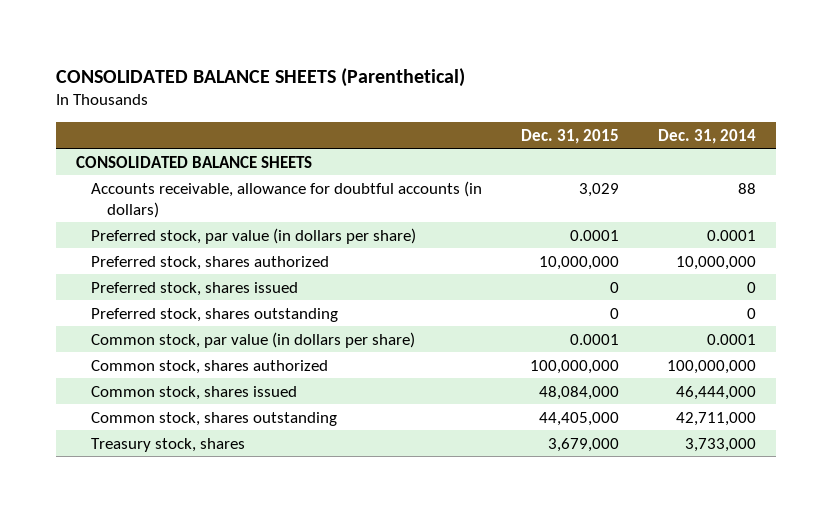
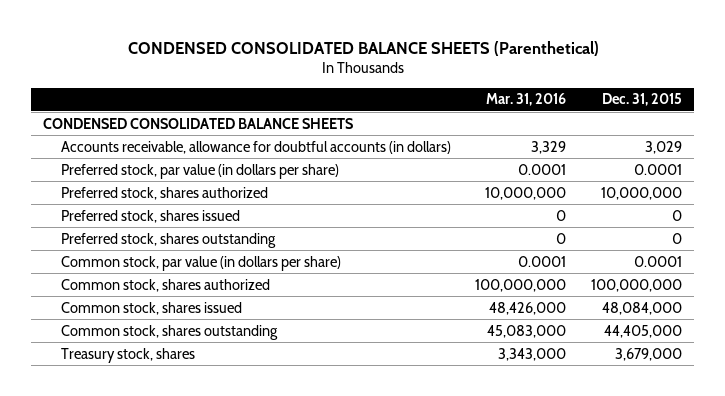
[56,67,466,87] CONSOLIDATED BALANCE SHEETS (Parenthetical) -> [127,40,599,56] CONDENSED CONSOLIDATED BALANCE SHEETS (Parenthetical)
[658,128,757,144] Dec. 31, 2014 -> none
none -> [486,93,567,107] Mar. 31, 2016
[75,155,312,168] CONSOLIDATED BALANCE SHEETS -> [43,117,354,129] CONDENSED CONSOLIDATED BALANCE SHEETS

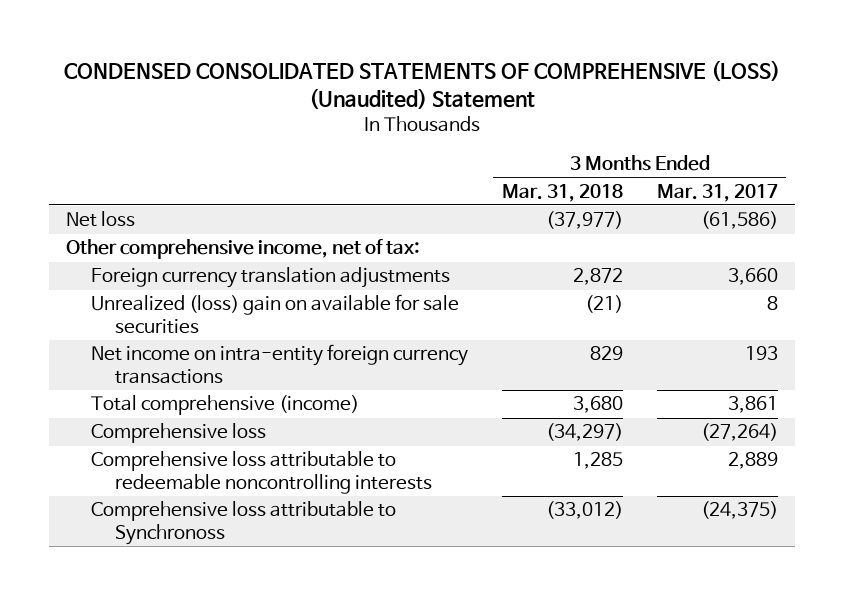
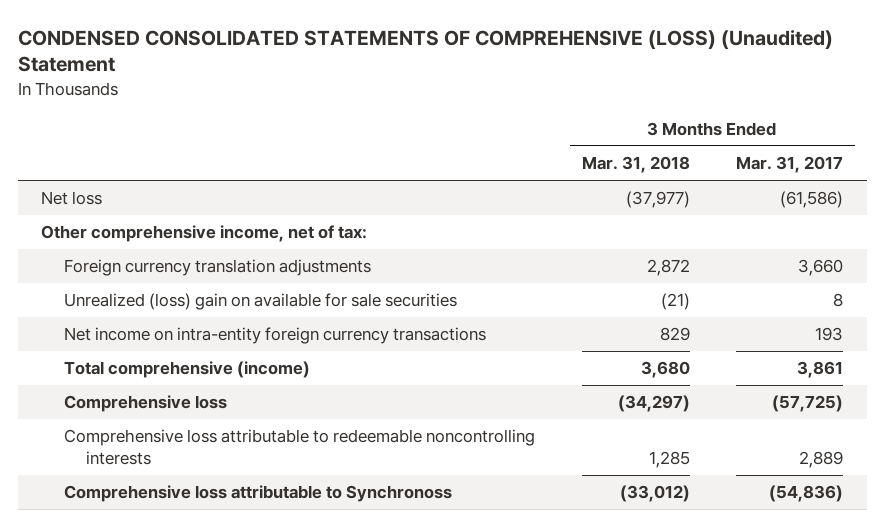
[700,423,778,442] (27,264) -> [772,395,844,413] (57,725)
[700,501,778,520] (24,375) -> [769,485,844,503] (54,836)

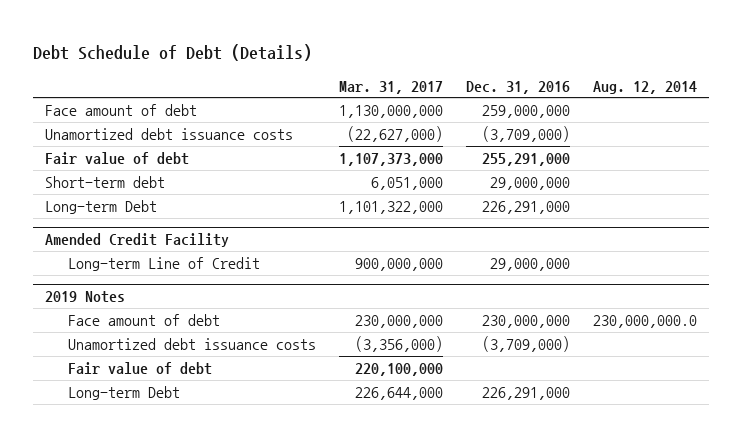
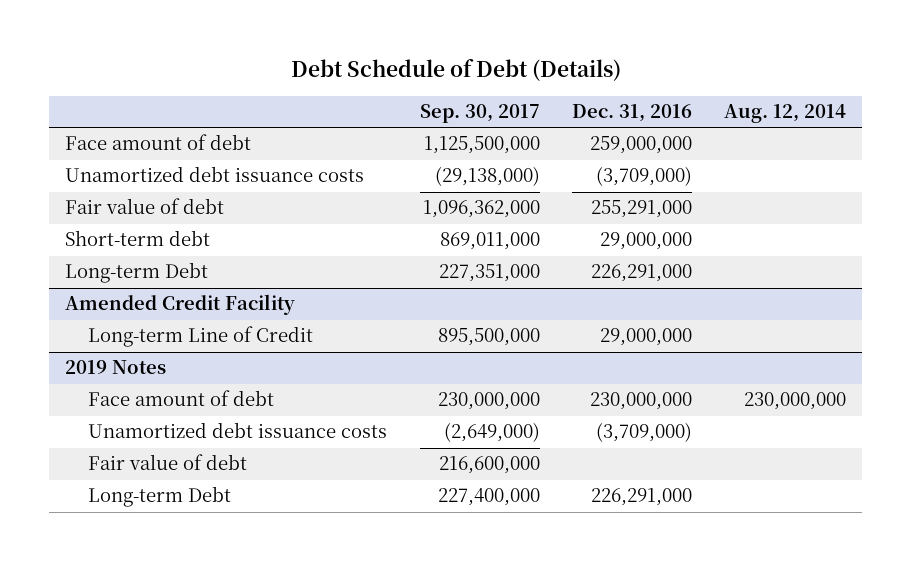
[339,80,444,94] Mar. 31, 2017 -> none
none -> [419,104,540,124] Sep. 30, 2017
[593,314,698,328] 230,000,000.0 -> [744,392,847,411] 230,000,000

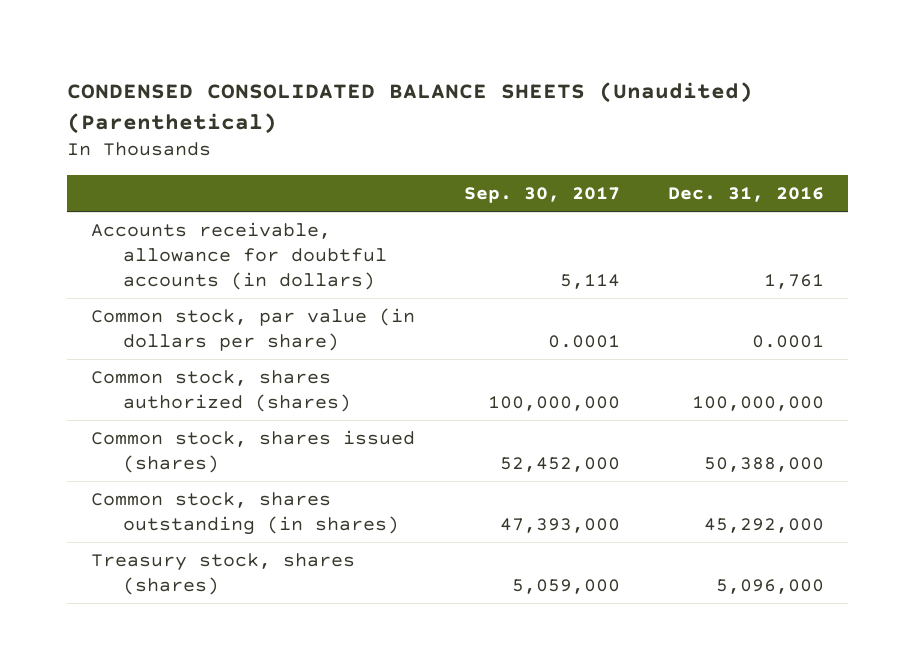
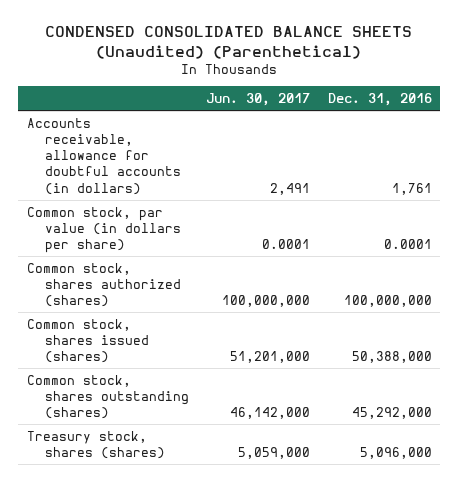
[463,187,620,204] Sep. 30, 2017 -> none
none -> [206,92,311,106] Jun. 30, 2017
[90,491,399,535] Common stock, shares outstanding (in shares) -> [26,374,190,420] Common stock, shares outstanding (shares)

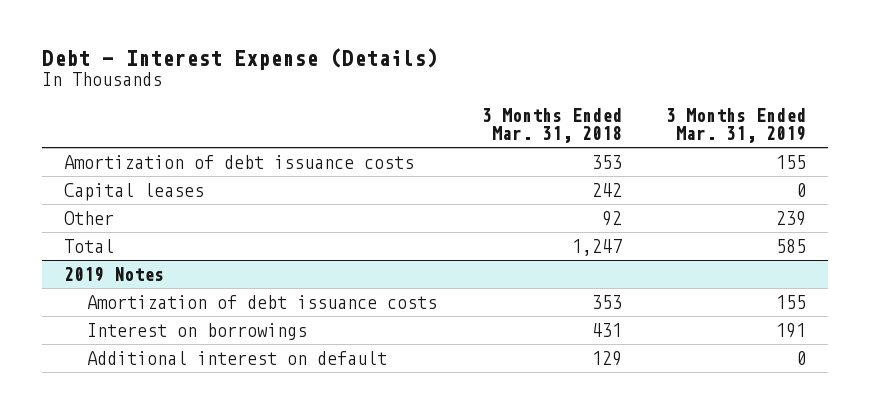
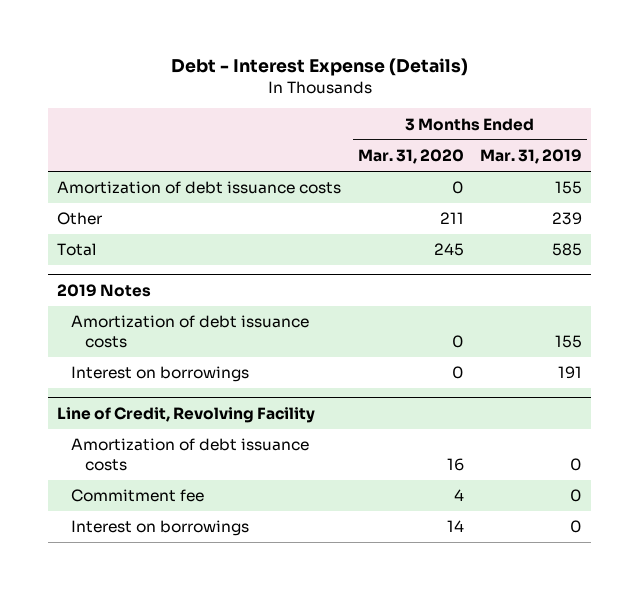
[481,108,622,143] 3 Months Ended Mar. 31, 2018 -> none
none -> [357,149,464,165] Mar. 31, 2020
[64,182,205,201] Capital leases -> none
[87,350,388,365] Additional interest on default -> none
none -> [56,407,315,424] Line of Credit, Revolving Facility
none -> [70,438,309,471] Amortization of debt issuance costs
none -> [70,489,204,503] Commitment fee
none -> [70,520,249,537] Interest on borrowings

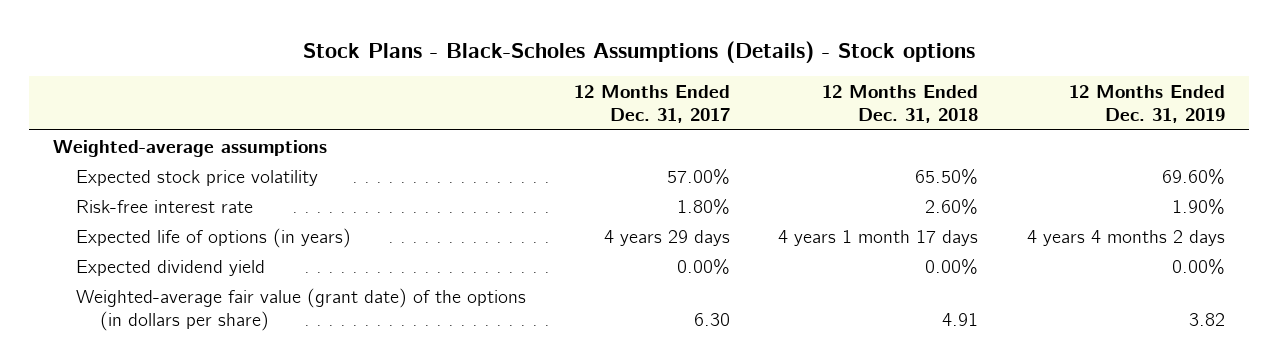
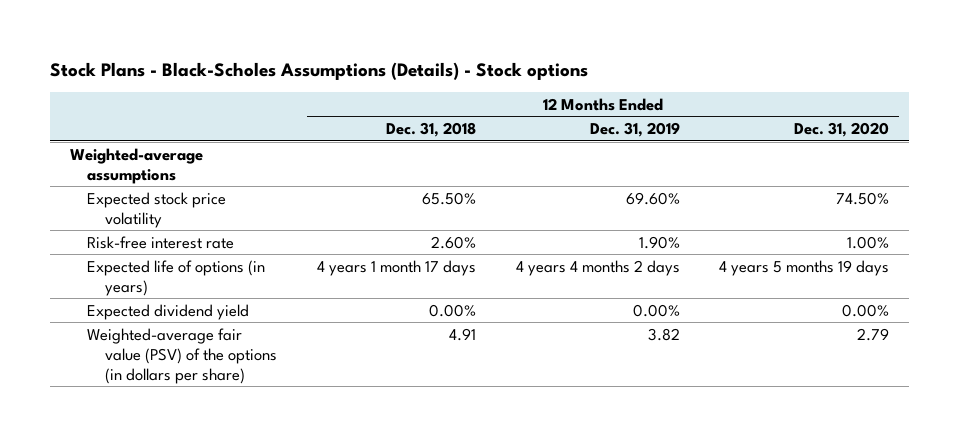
[574,84,731,123] 12 Months Ended Dec. 31, 2017 -> none
none -> [794,122,890,138] Dec. 31, 2020
[76,287,527,331] Weighted-average fair value (grant date) of the options (in dollars per share) -> [87,327,278,384] Weighted-average fair value (PSV) of the options (in dollars per share)

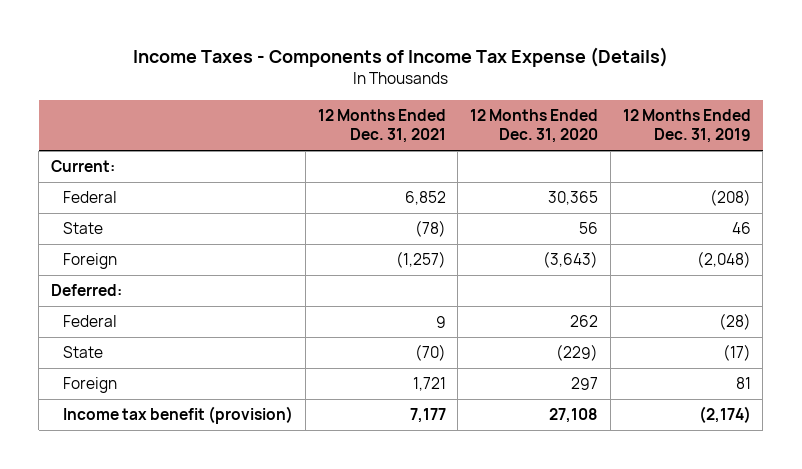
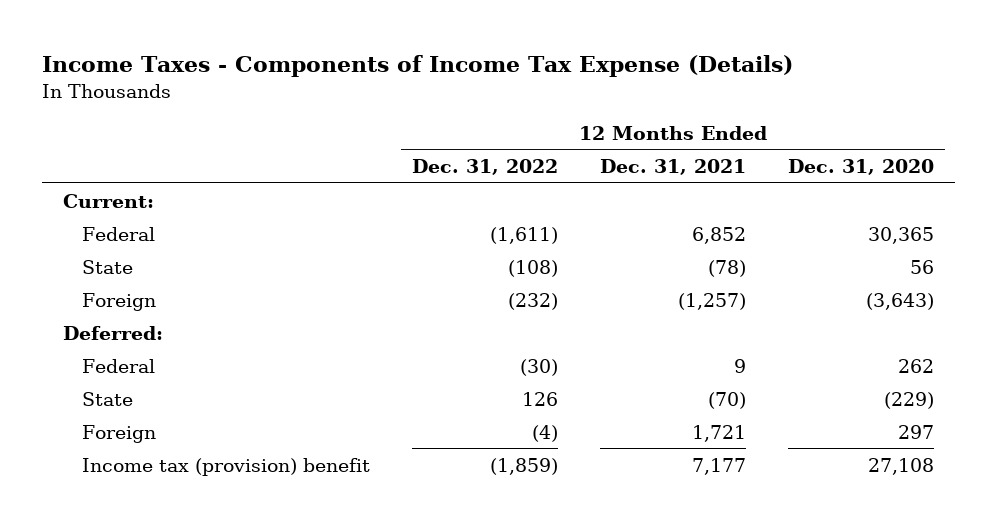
[622,108,751,144] 12 Months Ended Dec. 31, 2019 -> none
none -> [411,159,558,176] Dec. 31, 2022
[63,406,294,425] Income tax benefit (provision) -> [81,457,370,476] Income tax (provision) benefit

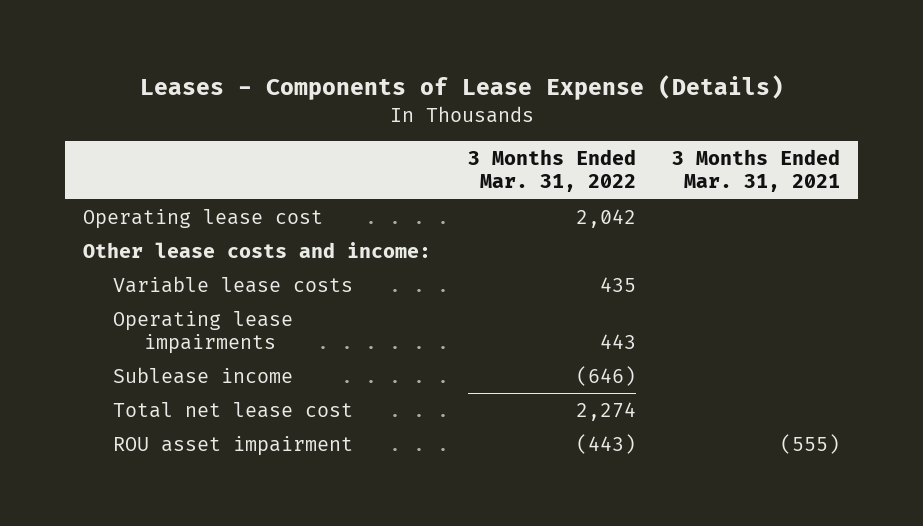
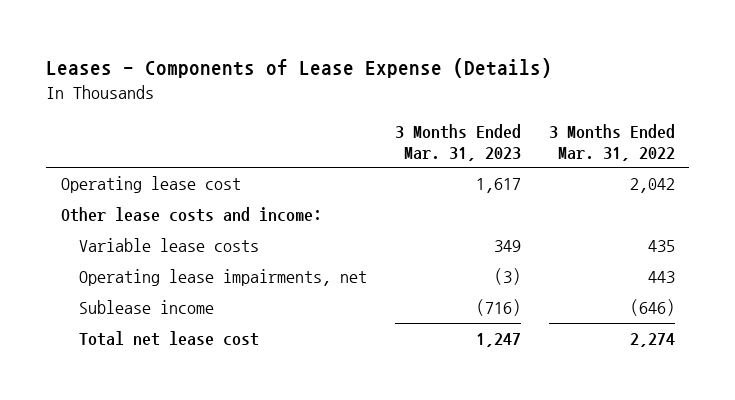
[671,149,840,193] 3 Months Ended Mar. 31, 2021 -> none
none -> [394,124,521,161] 3 Months Ended Mar. 31, 2023
[113,311,294,354] Operating lease impairments -> [78,268,367,286] Operating lease impairments, net
[113,436,354,457] ROU asset impairment -> none

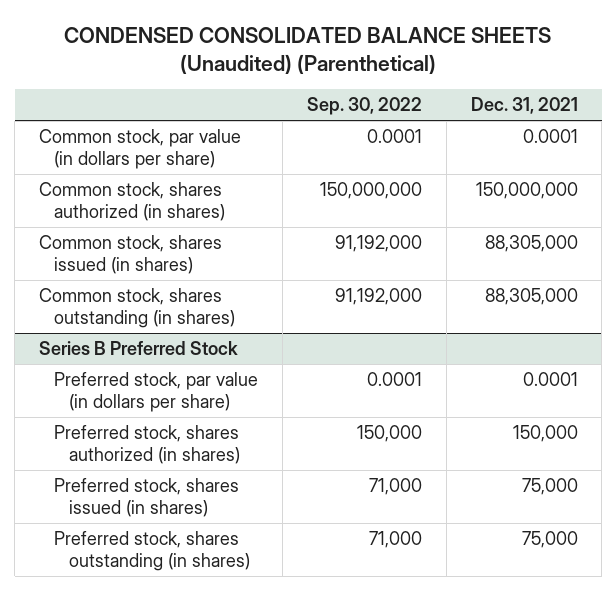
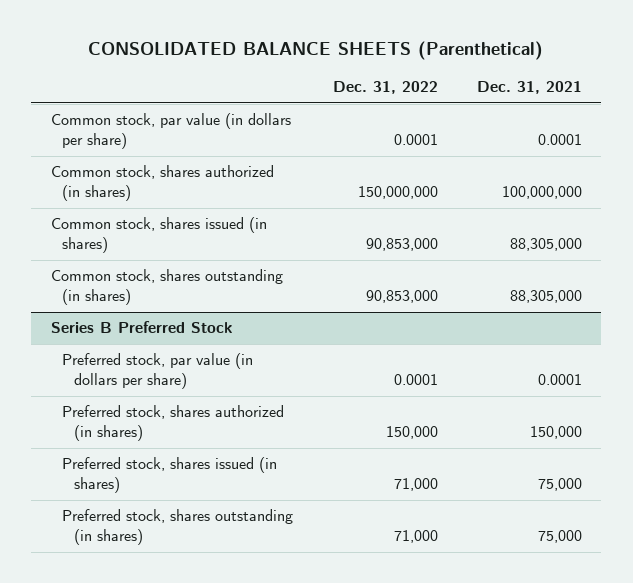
[64,26,552,74] CONDENSED CONSOLIDATED BALANCE SHEETS (Unaudited) (Parenthetical) -> [88,41,544,61] CONSOLIDATED BALANCE SHEETS (Parenthetical)
[306,97,422,116] Sep. 30, 2022 -> none
none -> [332,81,438,95] Dec. 31, 2022
[475,182,578,200] 150,000,000 -> [501,186,582,200] 100,000,000

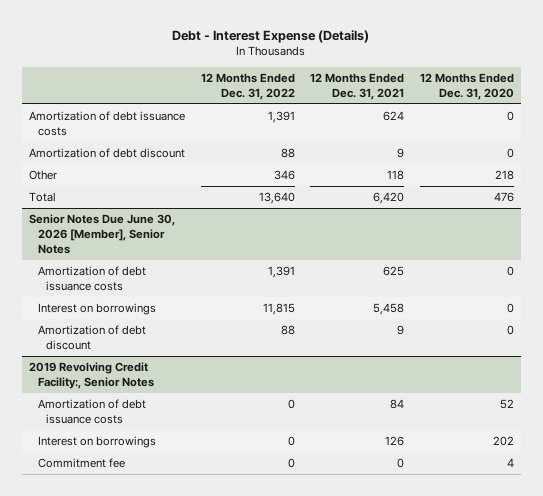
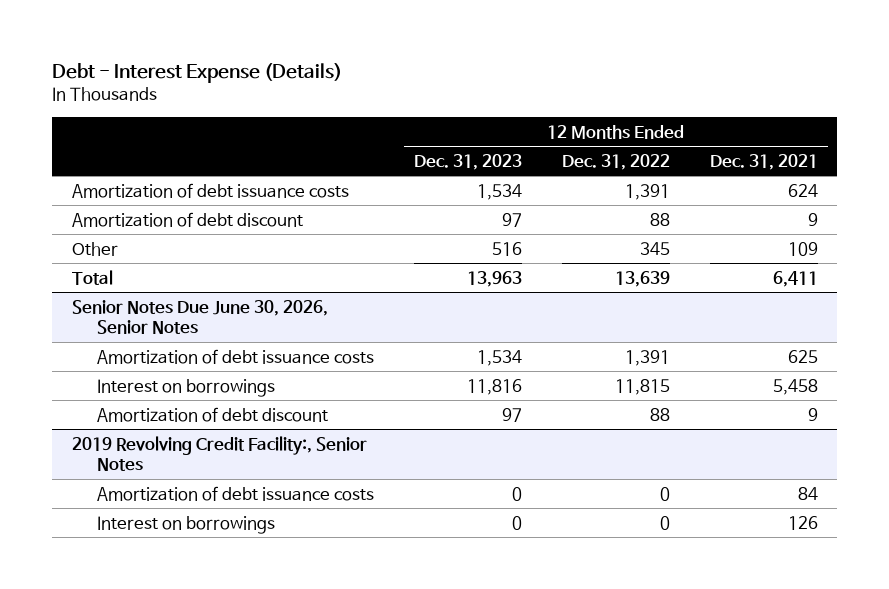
[419,72,514,100] 12 Months Ended Dec. 31, 2020 -> none
none -> [413,153,522,170] Dec. 31, 2023
[273,170,295,181] 346 -> [639,241,670,255] 345
[387,170,405,181] 118 -> [787,241,818,256] 109
[258,192,295,205] 13,640 -> [614,270,670,287] 13,639
[373,192,405,205] 6,420 -> [772,270,818,287] 6,411
[29,214,176,254] Senior Notes Due June 30, 2026 [Member], Senior Notes -> [71,299,328,334] Senior Notes Due June 30, 2026, Senior Notes
[37,458,125,469] Commitment fee -> none

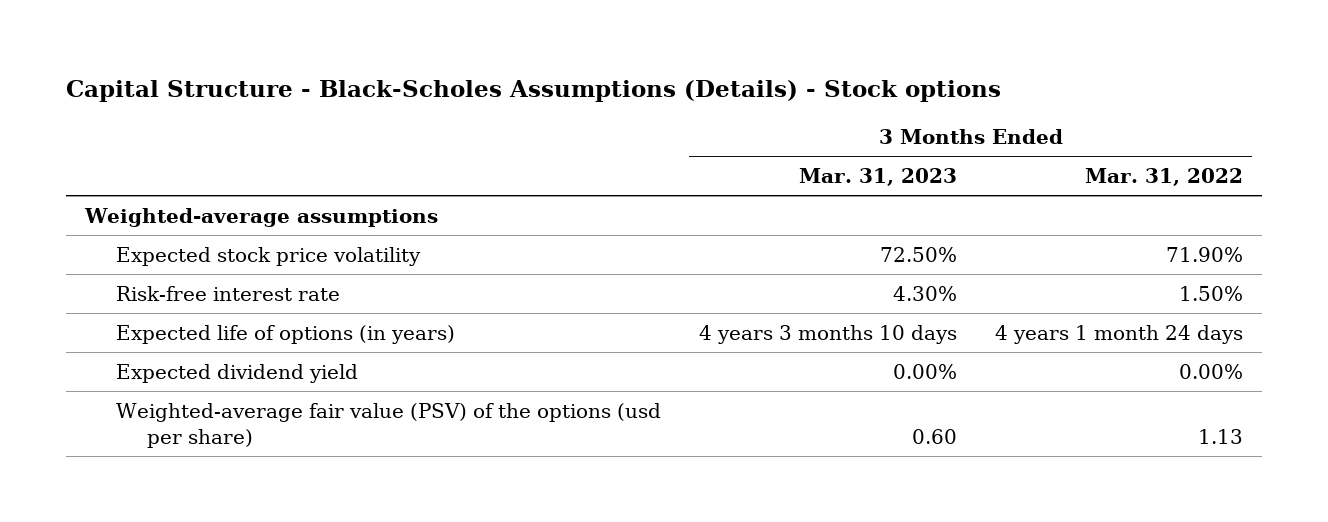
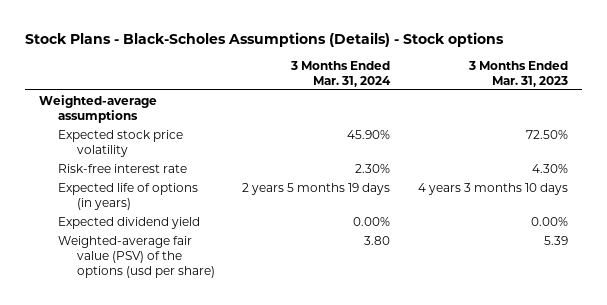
[65,80,1001,103] Capital Structure - Black-Scholes Assumptions (Details) - Stock options -> [24,31,504,47] Stock Plans - Black-Scholes Assumptions (Details) - Stock options
[1084,167,1243,186] Mar. 31, 2022 -> none
none -> [290,60,392,87] 3 Months Ended Mar. 31, 2024
[911,428,957,444] 0.60 -> [544,235,569,245] 5.39

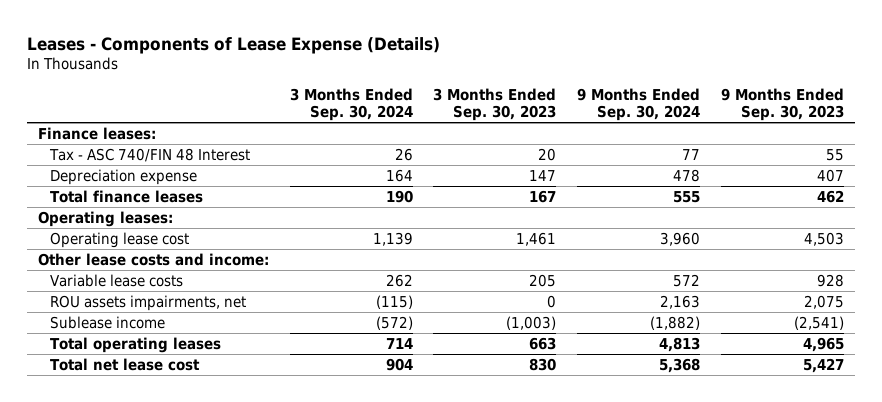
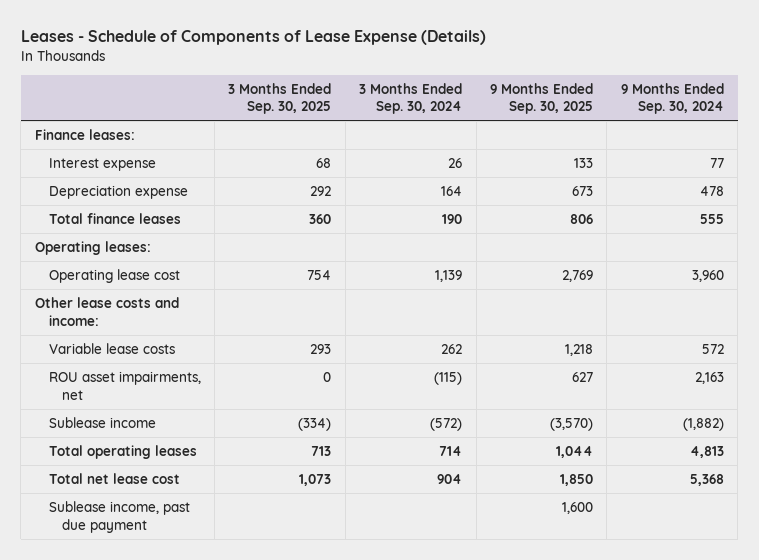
[27,36,441,54] Leases - Components of Lease Expense (Details) -> [20,30,486,46] Leases - Schedule of Components of Lease Expense (Details)
[433,87,557,121] 3 Months Ended Sep. 30, 2023 -> none
[721,87,845,121] 9 Months Ended Sep. 30, 2023 -> none
none -> [228,82,332,115] 3 Months Ended Sep. 30, 2025
none -> [489,82,593,115] 9 Months Ended Sep. 30, 2025
[48,147,250,162] Tax - ASC 740/FIN 48 Interest -> [48,158,156,172] Interest expense
[49,294,246,311] ROU assets impairments, net -> [48,371,201,400] ROU asset impairments, net
none -> [48,501,190,533] Sublease income, past due payment

